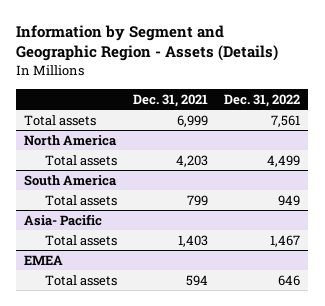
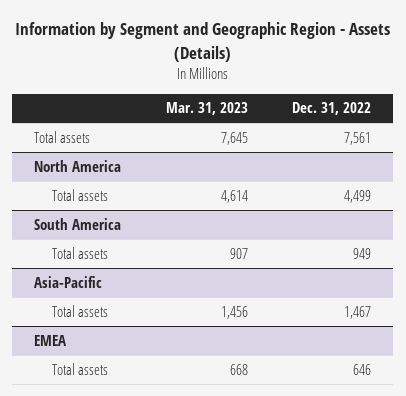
[133,93,209,107] Dec. 31, 2021 -> none
none -> [165,102,248,116] Mar. 31, 2023
[24,213,103,226] Asia- Pacific -> [34,275,103,288] Asia-Pacific

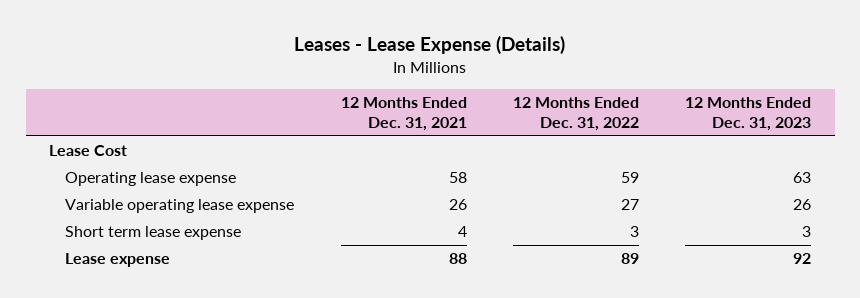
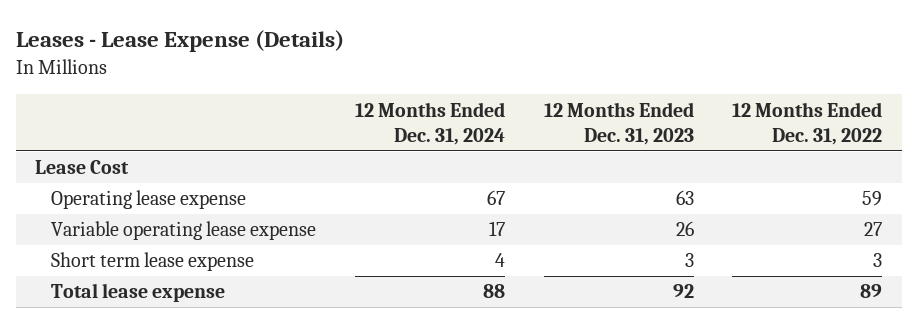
[340,97,467,131] 12 Months Ended Dec. 31, 2021 -> none
none -> [355,101,506,145] 12 Months Ended Dec. 31, 2024
[65,253,171,268] Lease expense -> [51,283,226,303] Total lease expense

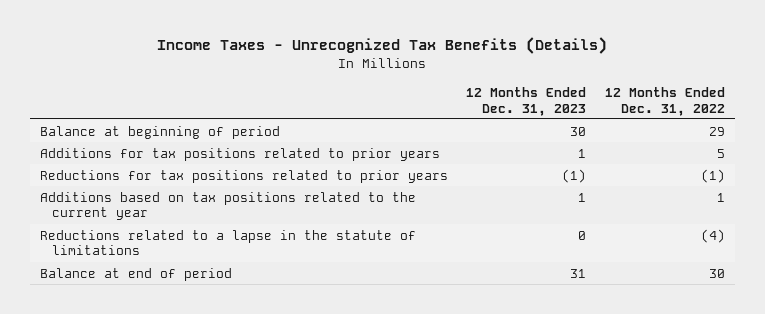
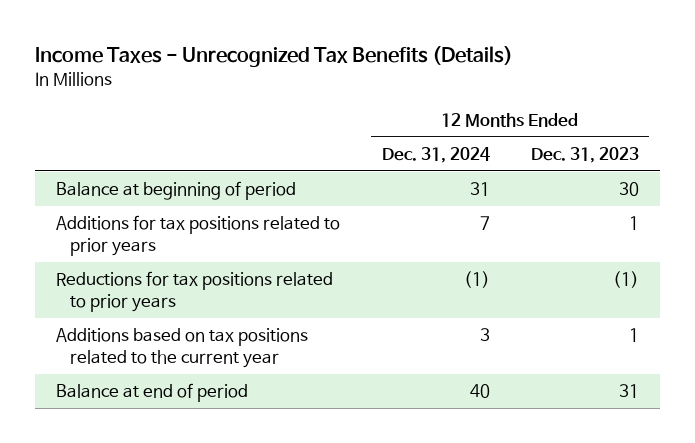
[605,86,726,116] 12 Months Ended Dec. 31, 2022 -> none
none -> [381,146,490,163] Dec. 31, 2024
[39,229,416,256] Reductions related to a lapse in the statute of limitations -> none

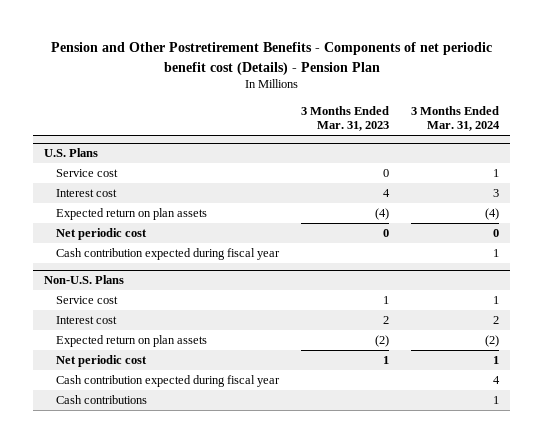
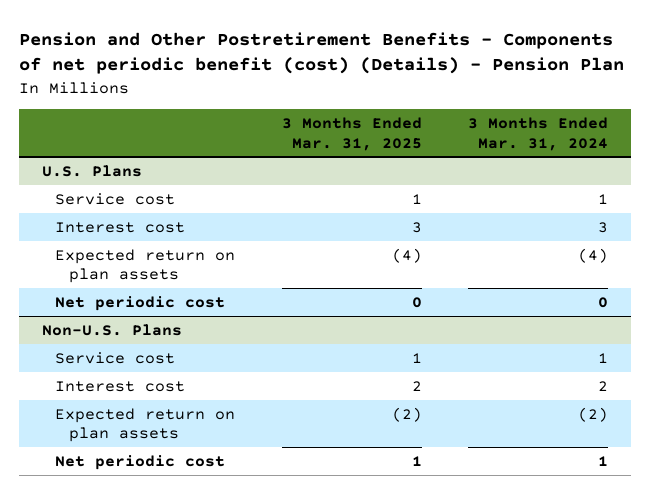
[50,42,492,75] Pension and Other Postretirement Benefits - Components of net periodic benefit cost (Details) - Pension Plan -> [18,31,624,75] Pension and Other Postretirement Benefits - Components of net periodic benefit (cost) (Details) - Pension Plan
[300,105,389,132] 3 Months Ended Mar. 31, 2023 -> none
none -> [281,116,422,151] 3 Months Ended Mar. 31, 2025
[55,247,280,260] Cash contribution expected during fiscal year -> none
[55,374,280,387] Cash contribution expected during fiscal year -> none
[55,394,147,404] Cash contributions -> none

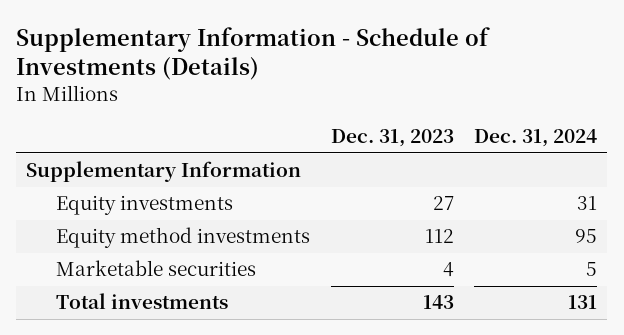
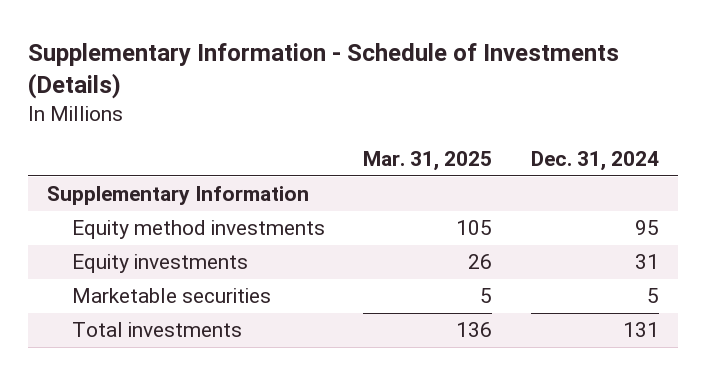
[330,129,454,148] Dec. 31, 2023 -> none
none -> [363,151,493,172] Mar. 31, 2025
[56,195,234,216] Equity investments -> [72,254,249,274] Equity investments

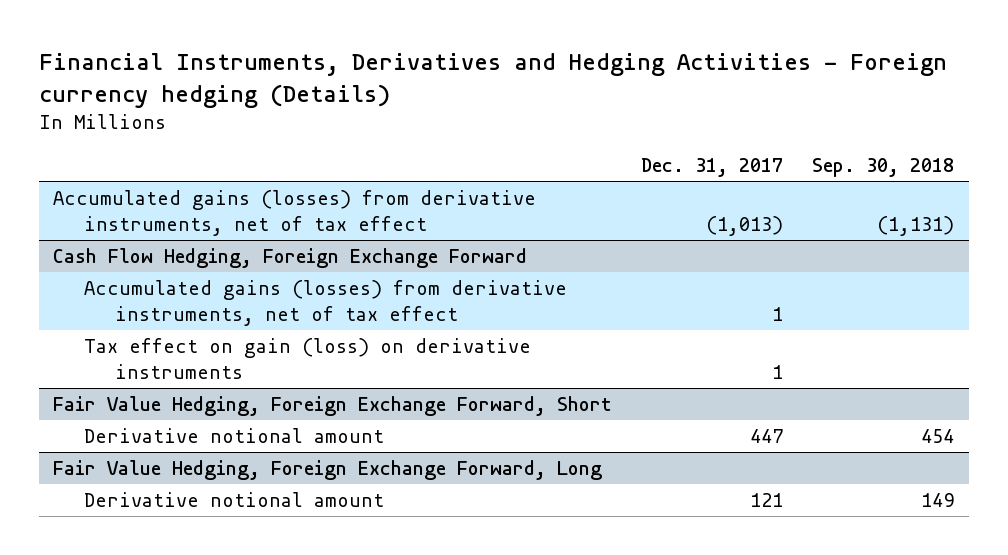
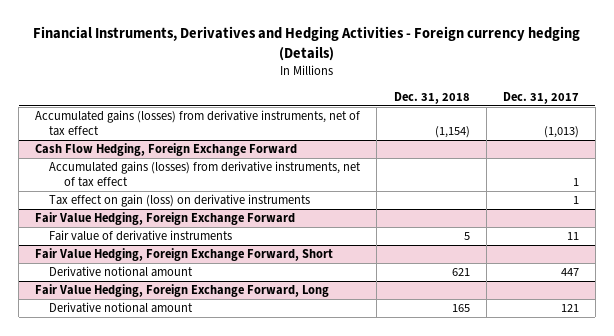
[812,158,955,178] Sep. 30, 2018 -> none
none -> [393,91,470,104] Dec. 31, 2018
none -> [35,212,296,226] Fair Value Hedging, Foreign Exchange Forward
none -> [49,230,233,242] Fair value of derivative instruments

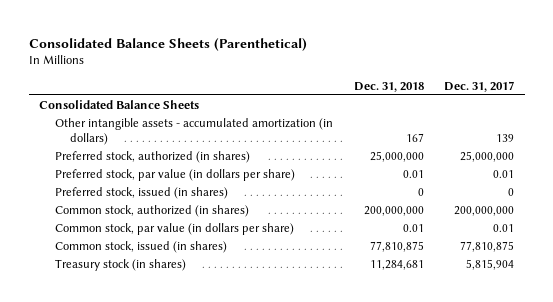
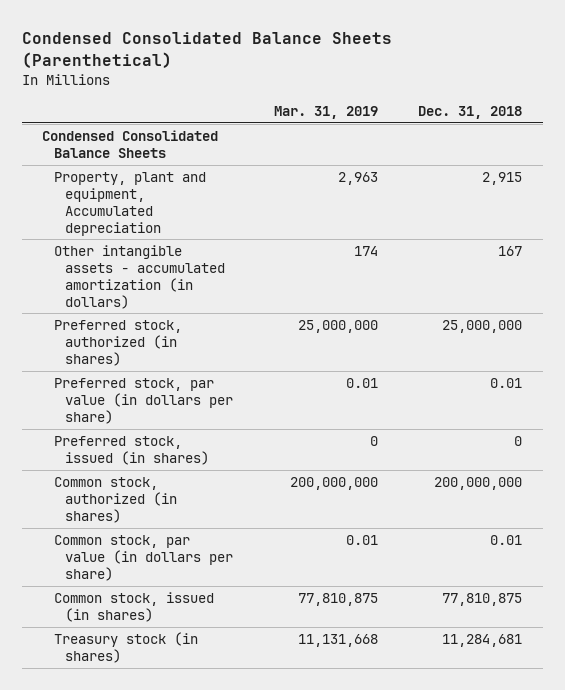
[28,37,307,51] Consolidated Balance Sheets (Parenthetical) -> [22,32,393,68] Condensed Consolidated Balance Sheets (Parenthetical)
[444,80,515,92] Dec. 31, 2017 -> none
none -> [273,106,378,120] Mar. 31, 2019
[38,99,199,109] Consolidated Balance Sheets -> [42,129,219,158] Condensed Consolidated Balance Sheets
none -> [53,171,206,236] Property, plant and equipment, Accumulated depreciation

